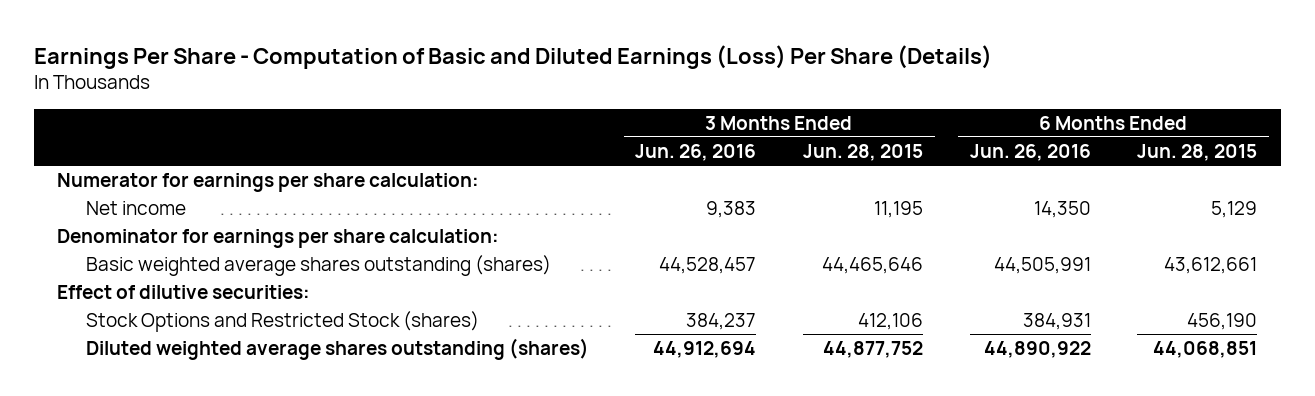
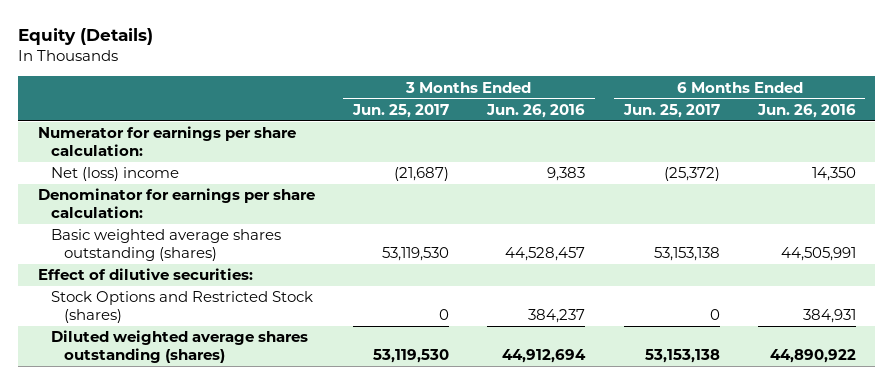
[33,44,992,69] Earnings Per Share - Computation of Basic and Diluted Earnings (Loss) Per Share (Details) -> [18,28,154,46] Equity (Details)
[802,144,923,162] Jun. 28, 2015 -> none
[1137,144,1258,162] Jun. 28, 2015 -> none
none -> [351,103,449,118] Jun. 25, 2017
none -> [622,103,720,118] Jun. 25, 2017
[85,201,186,216] Net income -> [50,167,179,182] Net (loss) income

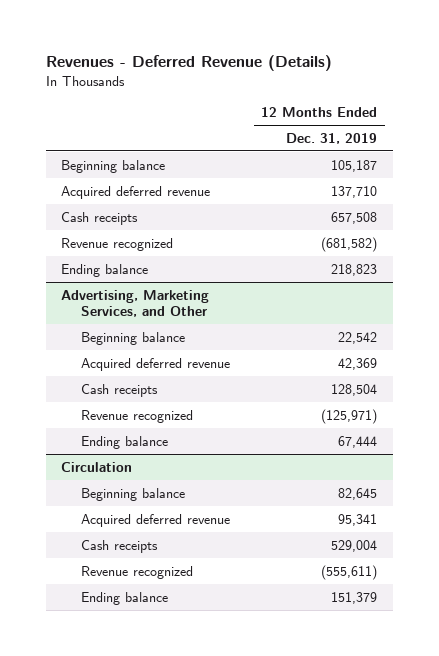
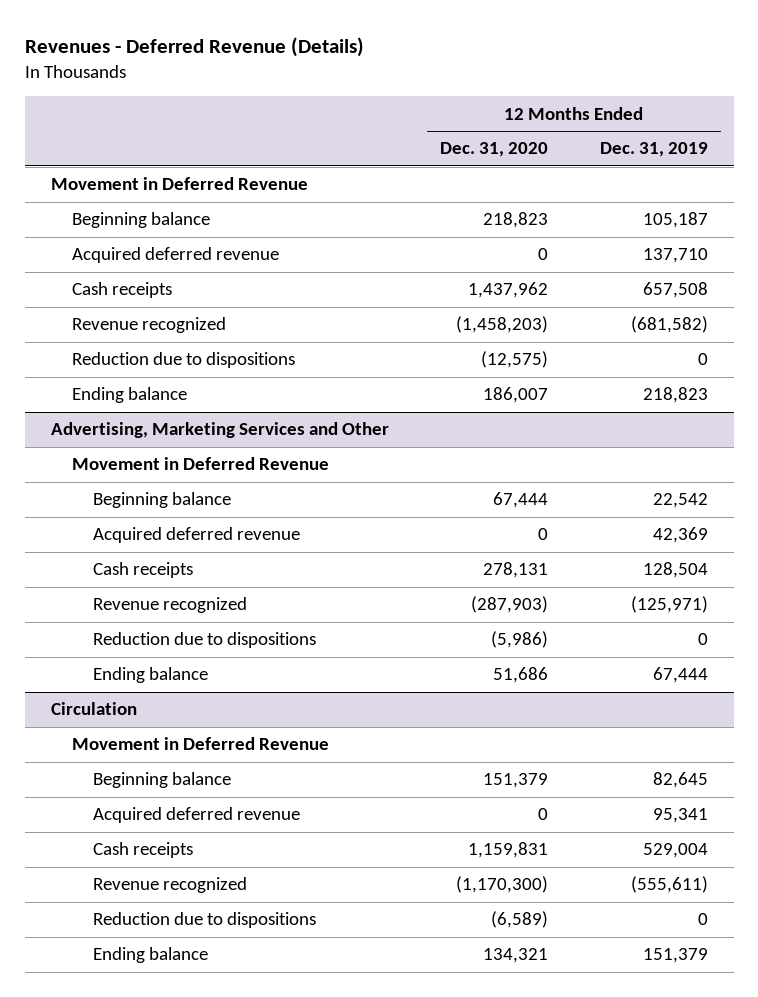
none -> [440,142,549,158] Dec. 31, 2020
none -> [50,177,308,191] Movement in Deferred Revenue
none -> [71,352,295,369] Reduction due to dispositions
[61,289,210,317] Advertising, Marketing Services, and Other -> [50,422,389,439] Advertising, Marketing Services and Other
none -> [71,457,329,471] Movement in Deferred Revenue
none -> [92,632,316,649] Reduction due to dispositions
none -> [71,737,329,751] Movement in Deferred Revenue
none -> [92,912,316,929] Reduction due to dispositions

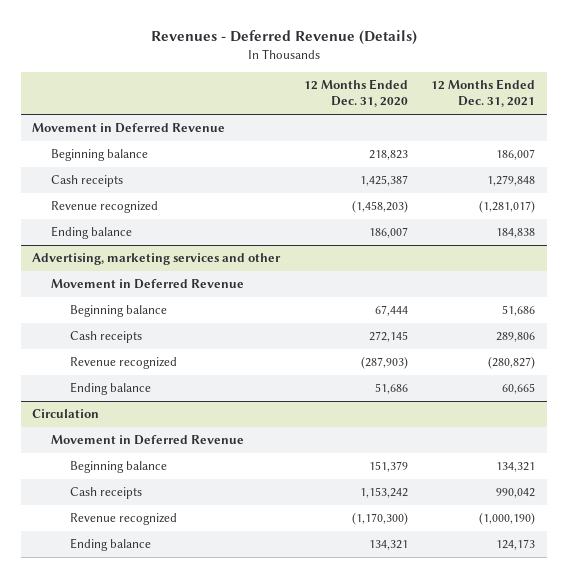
[599,142,708,158] Dec. 31, 2019 -> none
none -> [431,79,536,108] 12 Months Ended Dec. 31, 2021
[71,247,279,264] Acquired deferred revenue -> none
[468,282,549,299] 1,437,962 -> [359,175,408,187] 1,425,387
[71,352,295,369] Reduction due to dispositions -> none
[50,422,389,439] Advertising, Marketing Services and Other -> [32,253,282,266] Advertising, marketing services and other
[92,527,300,544] Acquired deferred revenue -> none
[483,562,549,579] 278,131 -> [368,331,408,343] 272,145
[92,632,316,649] Reduction due to dispositions -> none
[92,807,300,824] Acquired deferred revenue -> none
[468,842,549,859] 1,159,831 -> [359,487,408,499] 1,153,242
[92,912,316,929] Reduction due to dispositions -> none

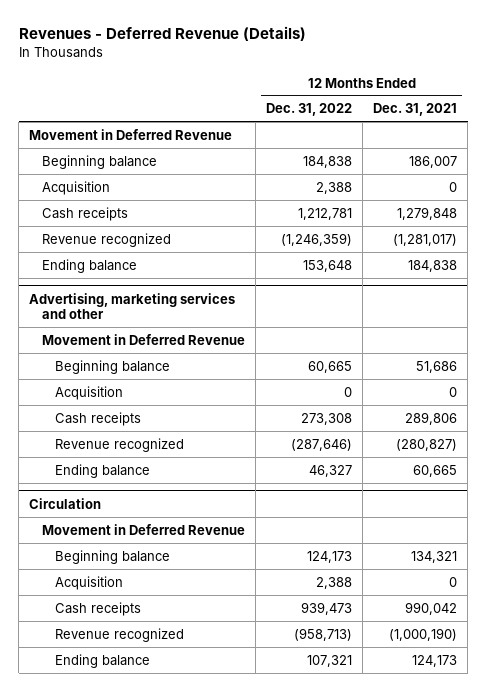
[303,79,408,108] 12 Months Ended Dec. 31, 2020 -> none
none -> [266,103,353,117] Dec. 31, 2022
none -> [41,180,110,195] Acquisition
none -> [54,385,123,400] Acquisition
none -> [54,575,123,590] Acquisition

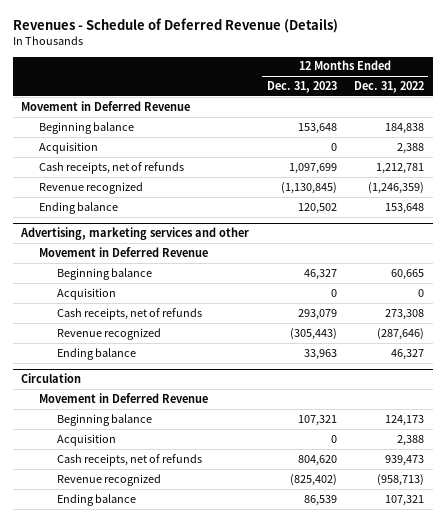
[18,26,306,42] Revenues - Deferred Revenue (Details) -> [12,18,338,34] Revenues - Schedule of Deferred Revenue (Details)
[373,103,458,117] Dec. 31, 2021 -> none
none -> [266,80,337,93] Dec. 31, 2023
[41,206,128,221] Cash receipts -> [39,161,185,174] Cash receipts, net of refunds
[54,411,141,426] Cash receipts -> [56,307,202,320] Cash receipts, net of refunds
[54,601,141,616] Cash receipts -> [56,453,202,466] Cash receipts, net of refunds

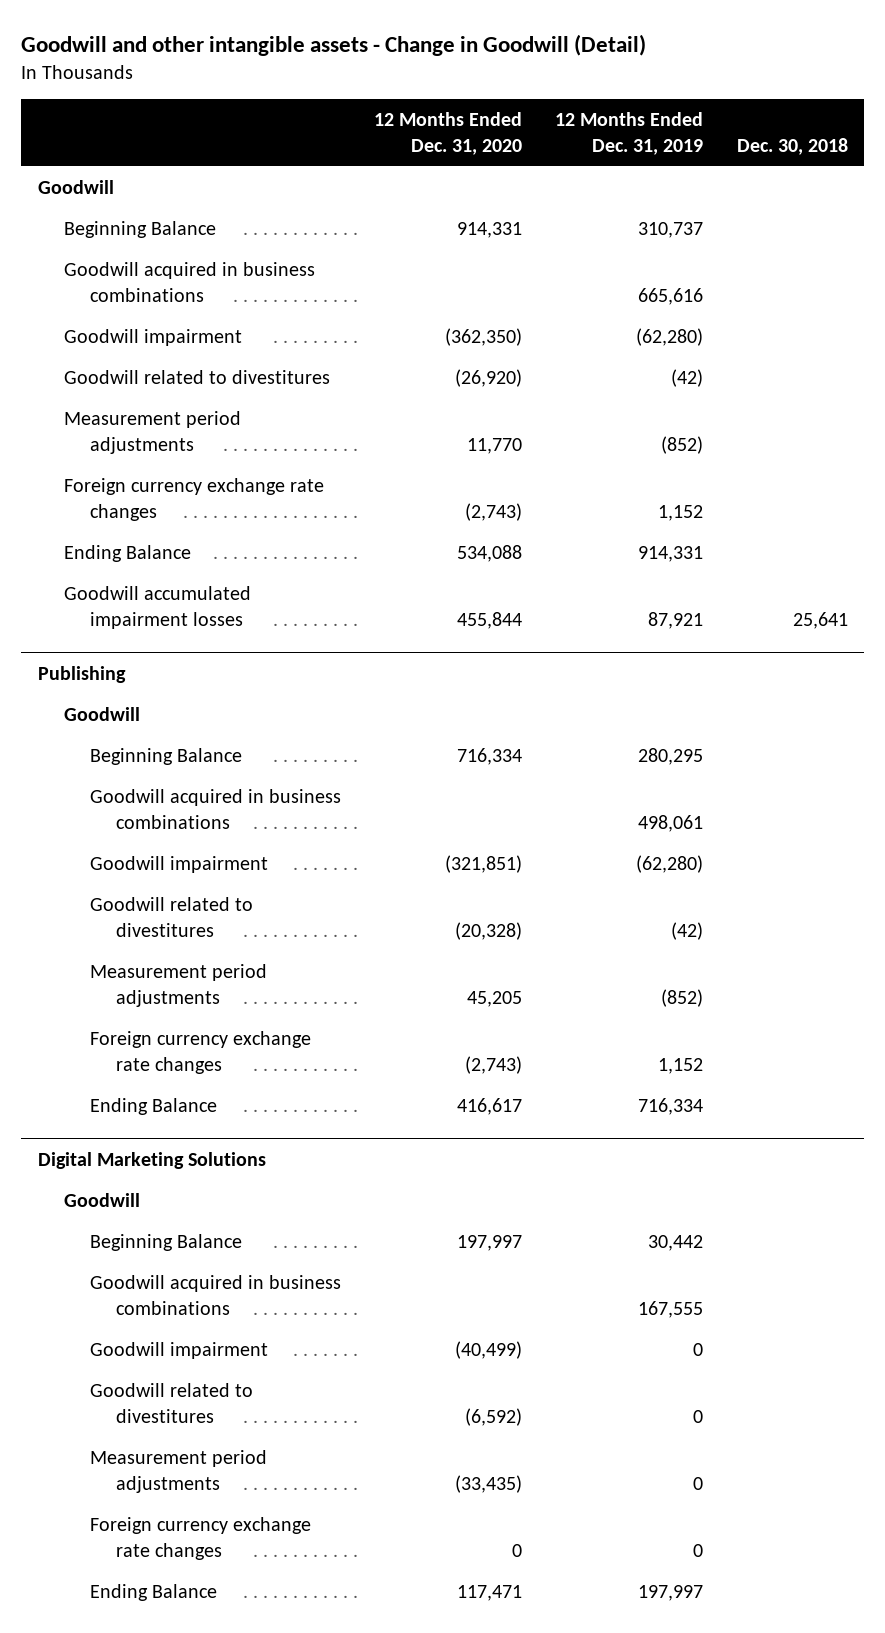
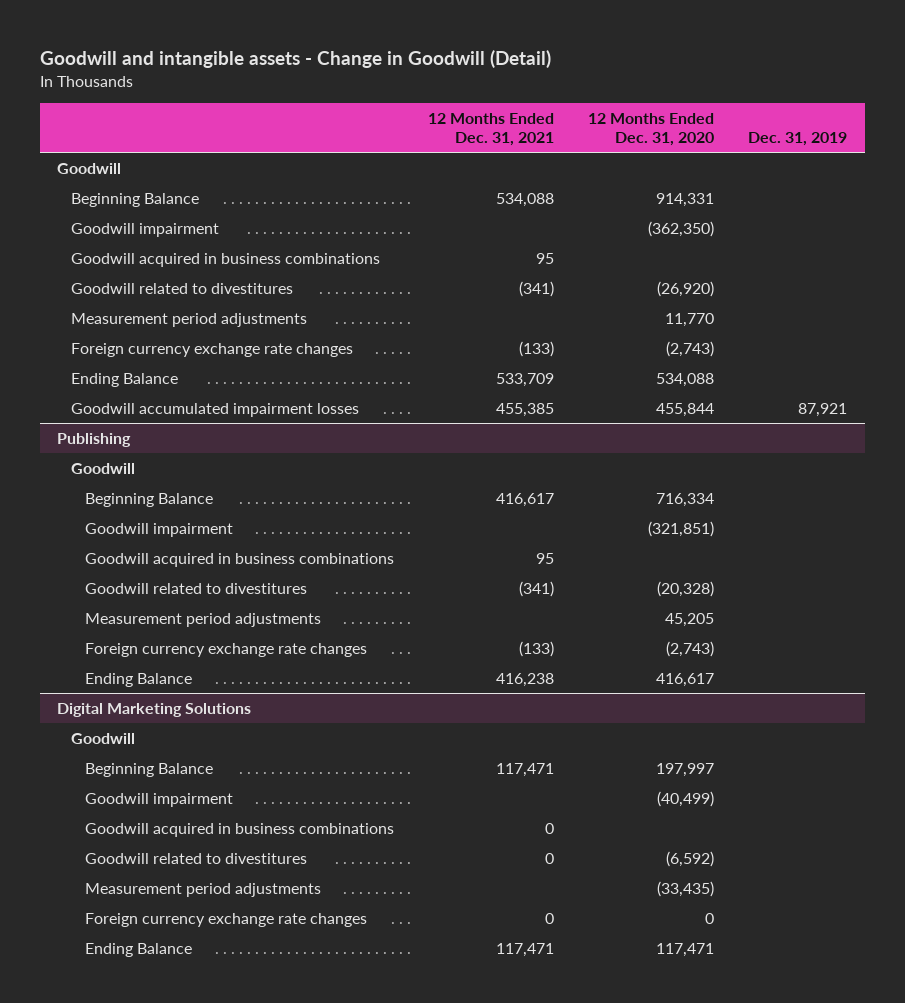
[21,34,647,57] Goodwill and other intangible assets - Change in Goodwill (Detail) -> [40,50,552,69] Goodwill and intangible assets - Change in Goodwill (Detail)
[555,112,704,155] 12 Months Ended Dec. 31, 2019 -> none
[736,137,848,155] Dec. 30, 2018 -> none
none -> [427,112,554,146] 12 Months Ended Dec. 31, 2021
none -> [748,131,848,146] Dec. 31, 2019
[63,262,315,302] Goodwill acquired in business combinations -> [70,252,380,267] Goodwill acquired in business combinations
[90,789,342,829] Goodwill acquired in business combinations -> [84,552,394,567] Goodwill acquired in business combinations
[90,1275,342,1315] Goodwill acquired in business combinations -> [84,822,394,837] Goodwill acquired in business combinations

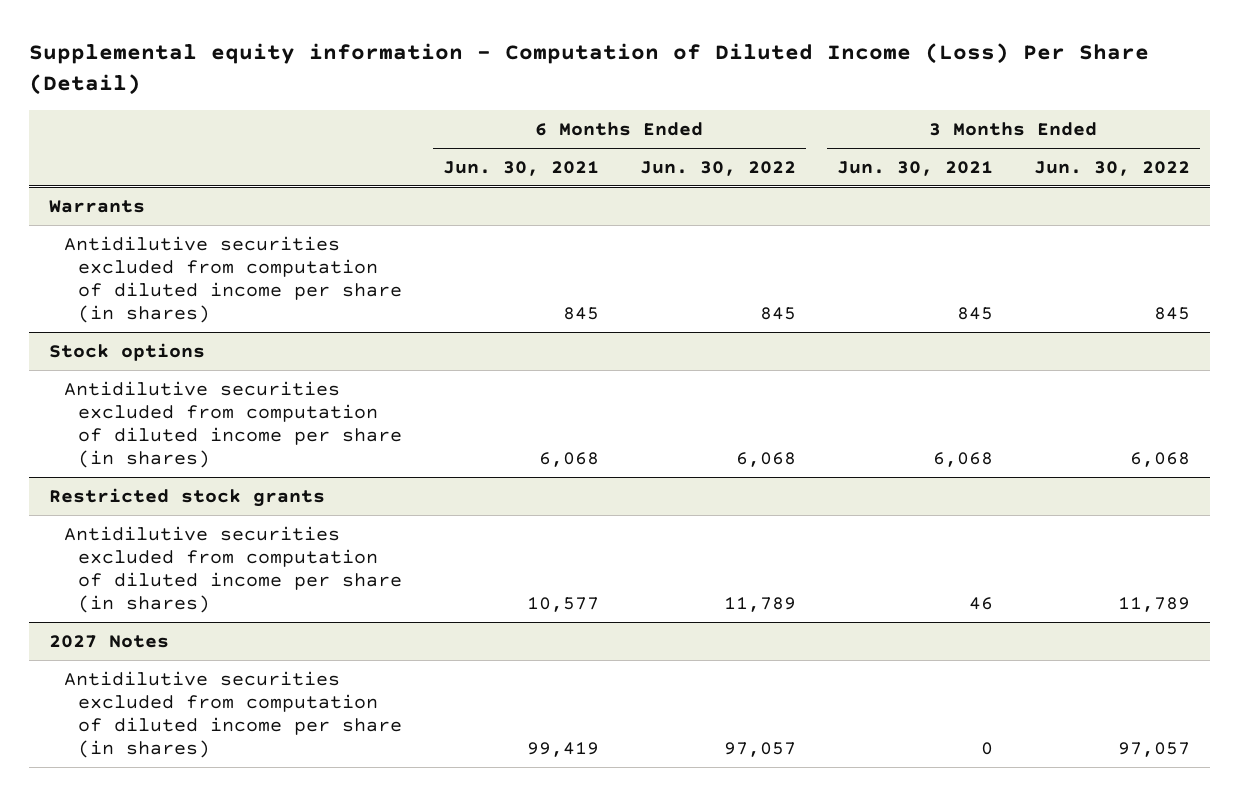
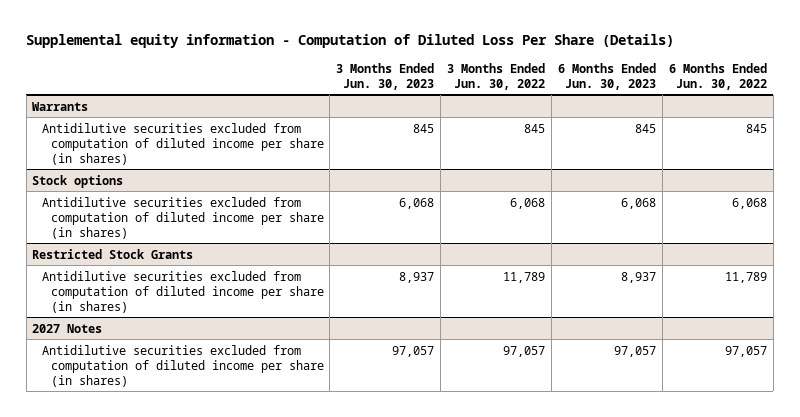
[28,43,1149,96] Supplemental equity information - Computation of Diluted Income (Loss) Per Share (Detail) -> [26,33,675,48] Supplemental equity information - Computation of Diluted Loss Per Share (Details)
[443,160,600,176] Jun. 30, 2021 -> none
[836,160,993,176] Jun. 30, 2021 -> none
none -> [336,62,435,90] 3 Months Ended Jun. 30, 2023
none -> [558,62,657,90] 6 Months Ended Jun. 30, 2023
[49,487,326,507] Restricted stock grants -> [32,248,194,259] Restricted Stock Grants

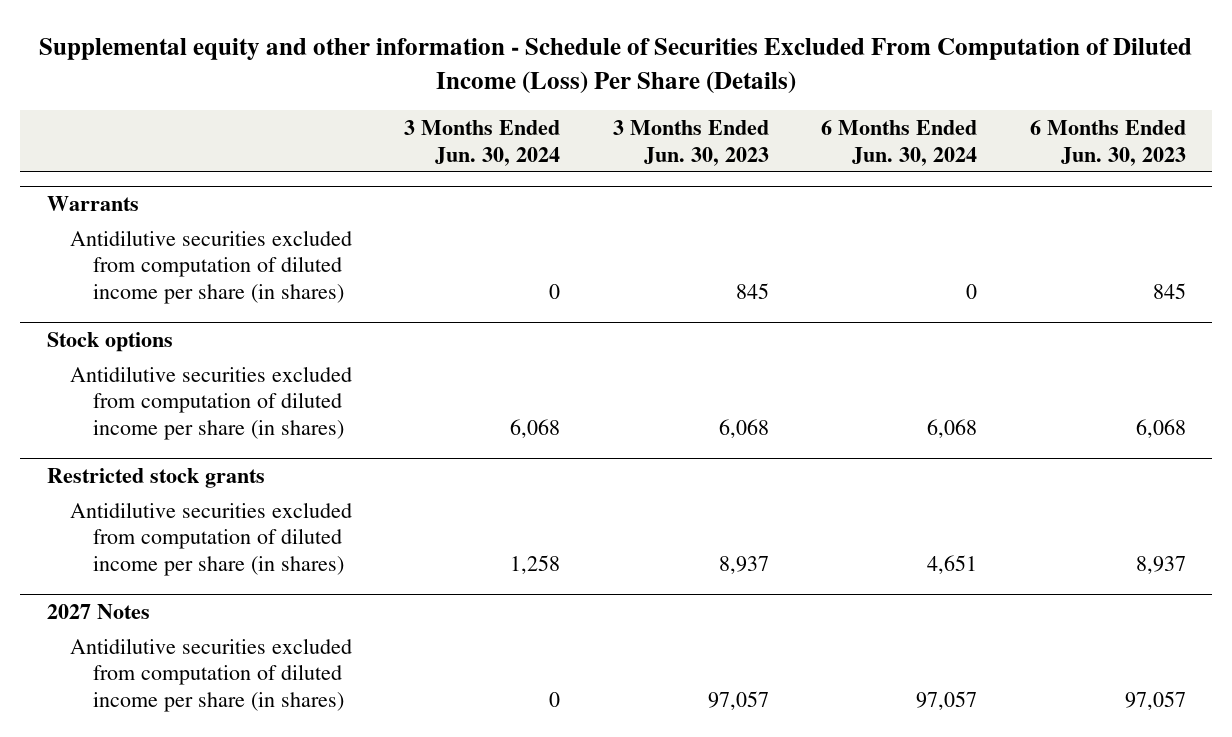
[26,33,675,48] Supplemental equity information - Computation of Diluted Loss Per Share (Details) -> [39,37,1193,94] Supplemental equity and other information - Schedule of Securities Excluded From Computation of Diluted Income (Loss) Per Share (Details)
[447,62,546,90] 3 Months Ended Jun. 30, 2022 -> none
[669,62,768,90] 6 Months Ended Jun. 30, 2022 -> none
none -> [404,120,561,166] 3 Months Ended Jun. 30, 2024
none -> [821,120,978,166] 6 Months Ended Jun. 30, 2024
[32,248,194,259] Restricted Stock Grants -> [46,468,265,489] Restricted stock grants

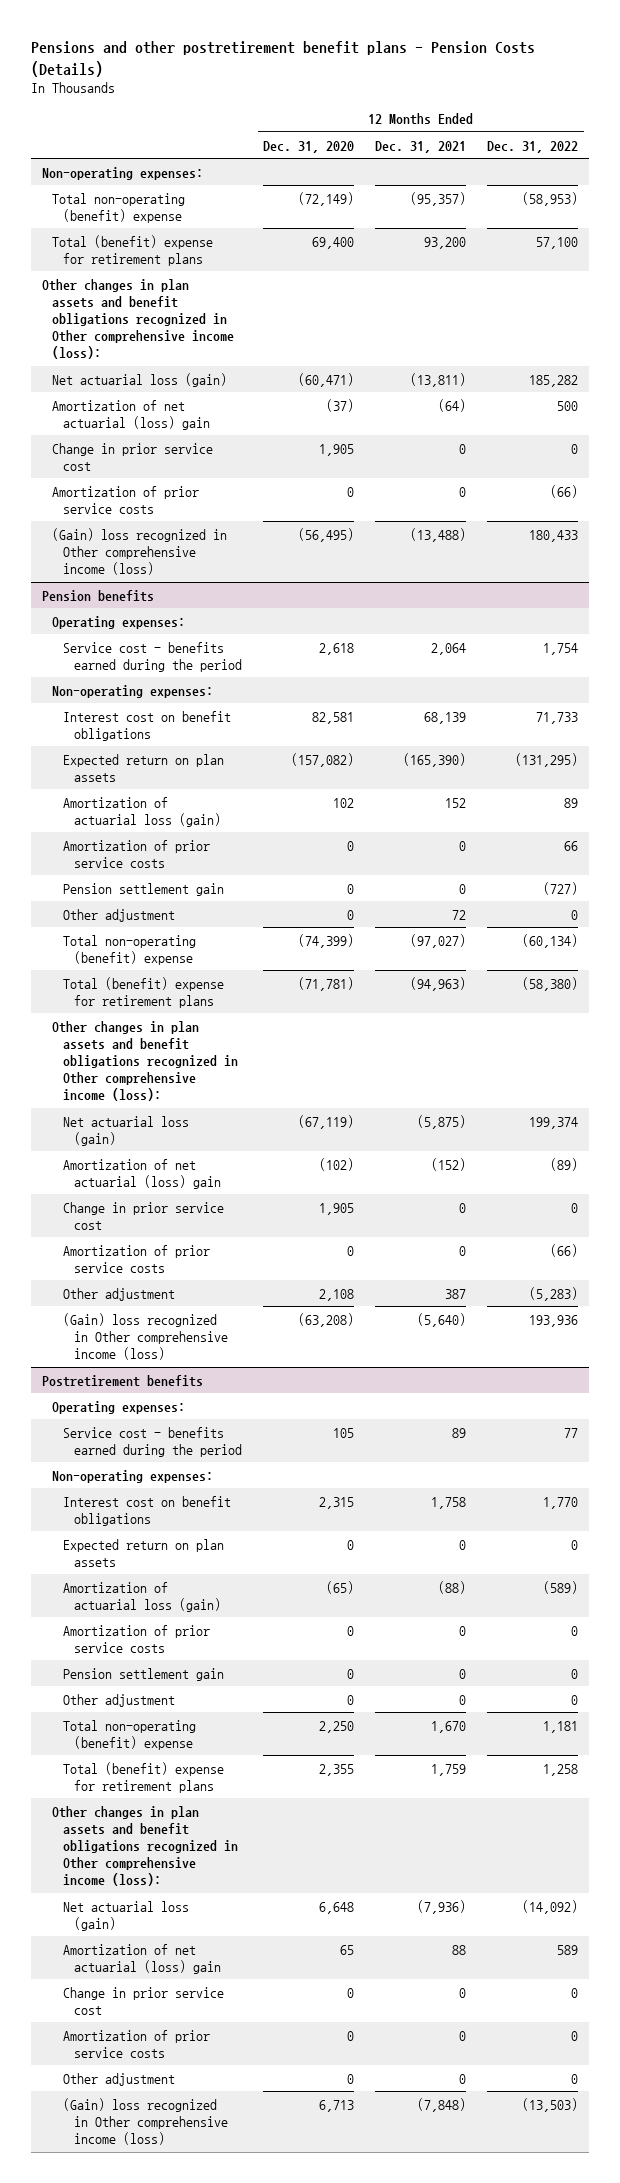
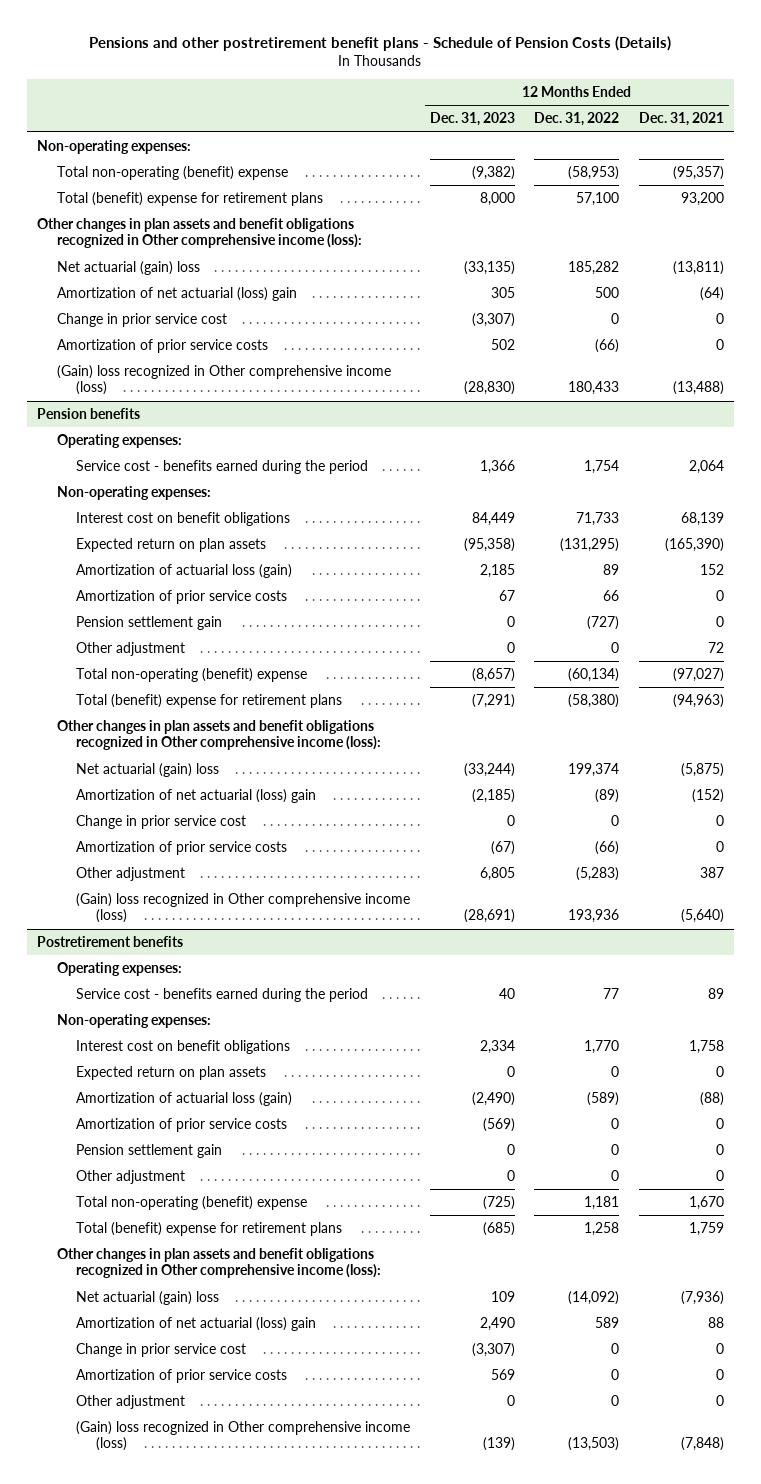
[31,41,536,77] Pensions and other postretirement benefit plans - Pension Costs (Details) -> [89,35,672,51] Pensions and other postretirement benefit plans - Schedule of Pension Costs (Details)
[262,140,354,153] Dec. 31, 2020 -> none
none -> [429,112,515,127] Dec. 31, 2023
[52,372,228,387] Net actuarial loss (gain) -> [56,261,200,276] Net actuarial (gain) loss
[63,1115,190,1146] Net actuarial loss (gain) -> [76,763,220,778] Net actuarial (gain) loss
[63,1900,190,1931] Net actuarial loss (gain) -> [76,1291,220,1306] Net actuarial (gain) loss

